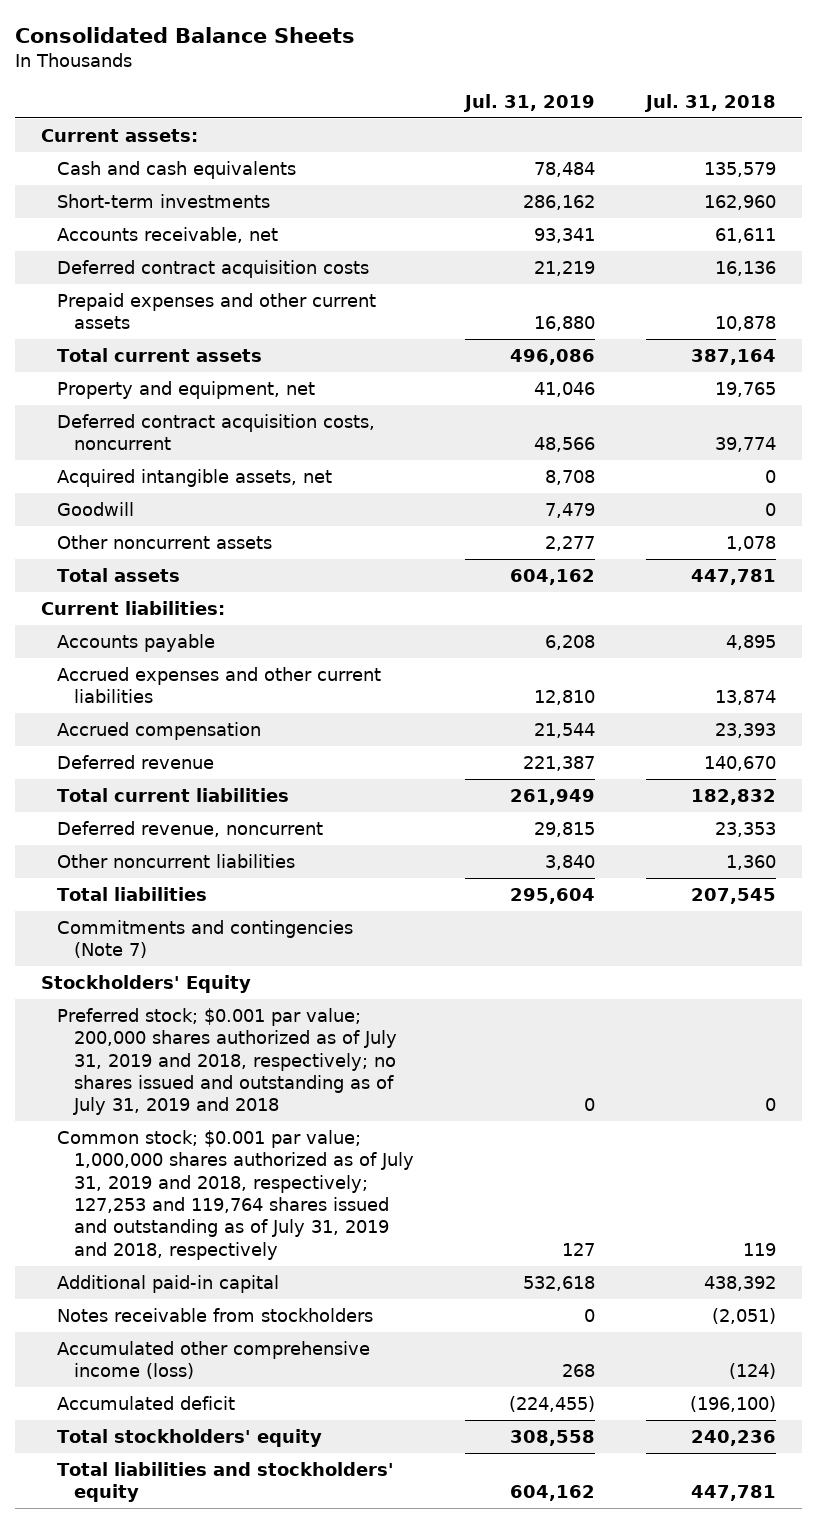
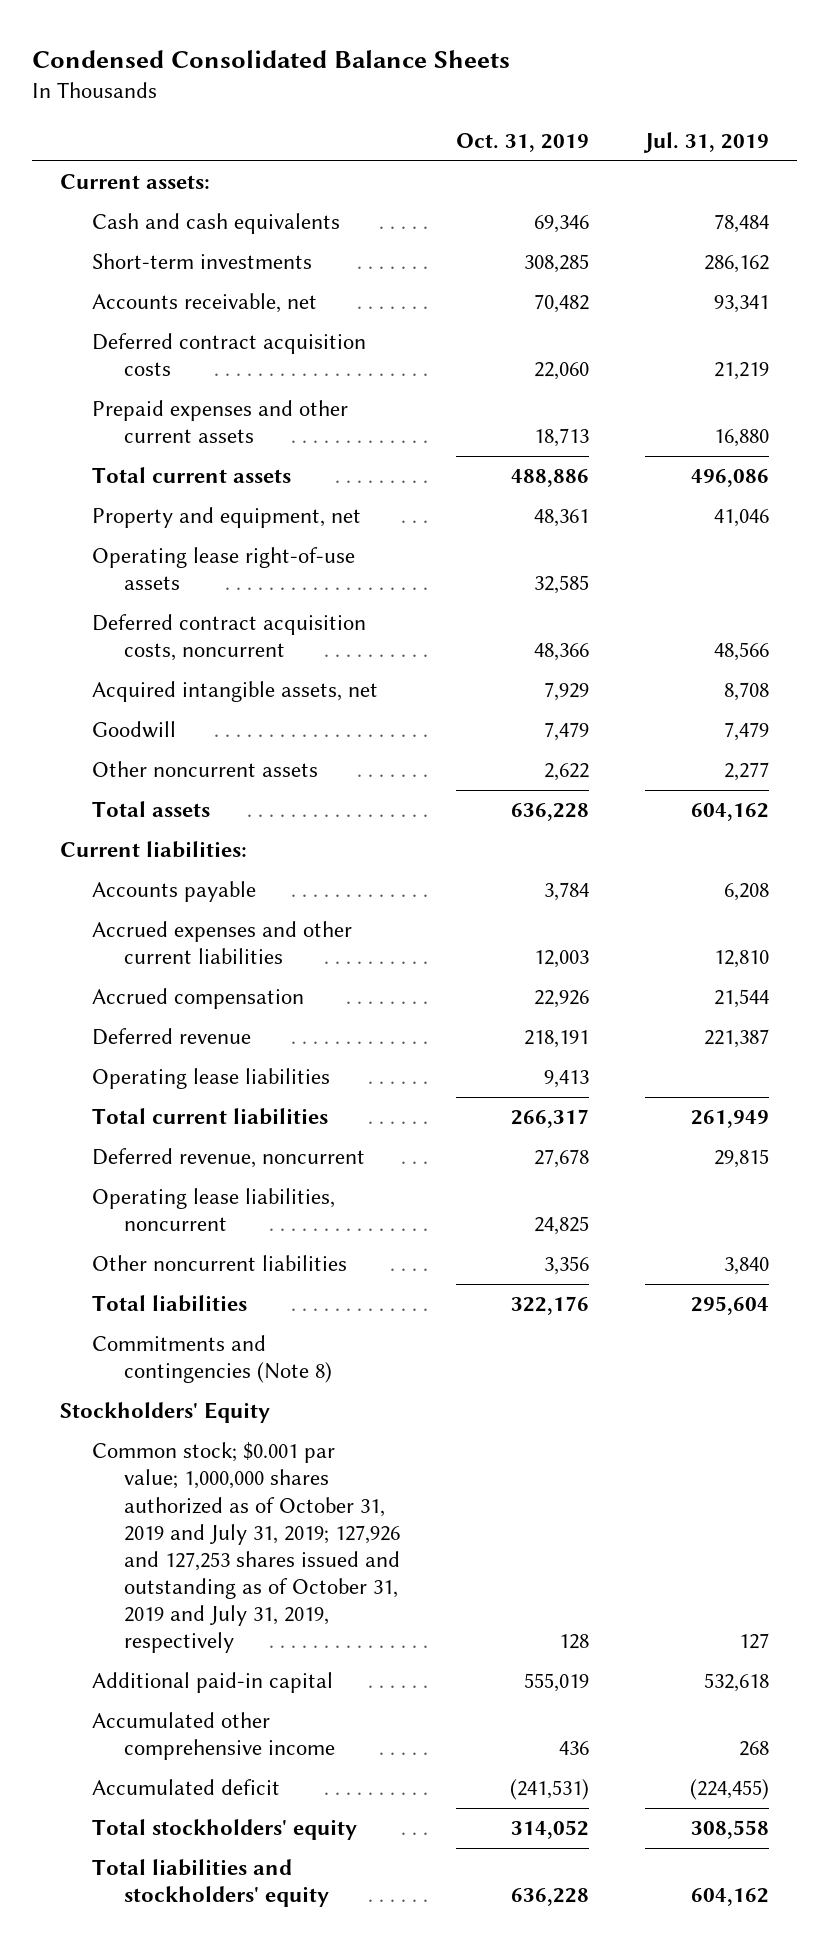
[14,26,355,43] Consolidated Balance Sheets -> [32,49,511,68] Condensed Consolidated Balance Sheets
[644,93,777,112] Jul. 31, 2018 -> none
none -> [456,133,590,153] Oct. 31, 2019
none -> [92,547,356,591] Operating lease right-of-use assets
none -> [92,1068,331,1090] Operating lease liabilities
none -> [92,1188,336,1232] Operating lease liabilities, noncurrent
[57,919,354,959] Commitments and contingencies (Note 7) -> [92,1335,333,1384] Commitments and contingencies (Note 8)
[57,1007,397,1116] Preferred stock; $0.001 par value; 200,000 shares authorized as of July 31, 2019 and 2018, respectively; no shares issued and outstanding as of July 31, 2019 and 2018 -> none
[57,1129,414,1260] Common stock; $0.001 par value; 1,000,000 shares authorized as of July 31, 2019 and 2018, respectively; 127,253 and 119,764 shares issued and outstanding as of July 31, 2019 and 2018, respectively -> [92,1442,401,1654] Common stock; $0.001 par value; 1,000,000 shares authorized as of October 31, 2019 and July 31, 2019; 127,926 and 127,253 shares issued and outstanding as of October 31, 2019 and July 31, 2019, respectively
[57,1307,374,1322] Notes receivable from stockholders -> none
[57,1340,371,1380] Accumulated other comprehensive income (loss) -> [92,1712,336,1761] Accumulated other comprehensive income

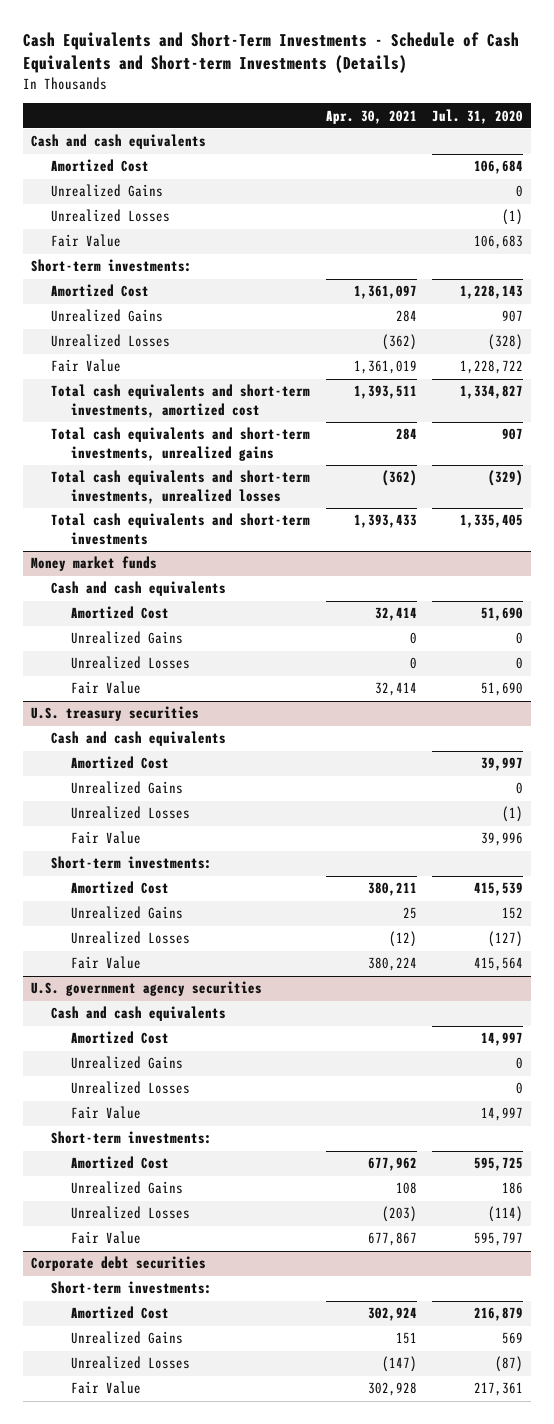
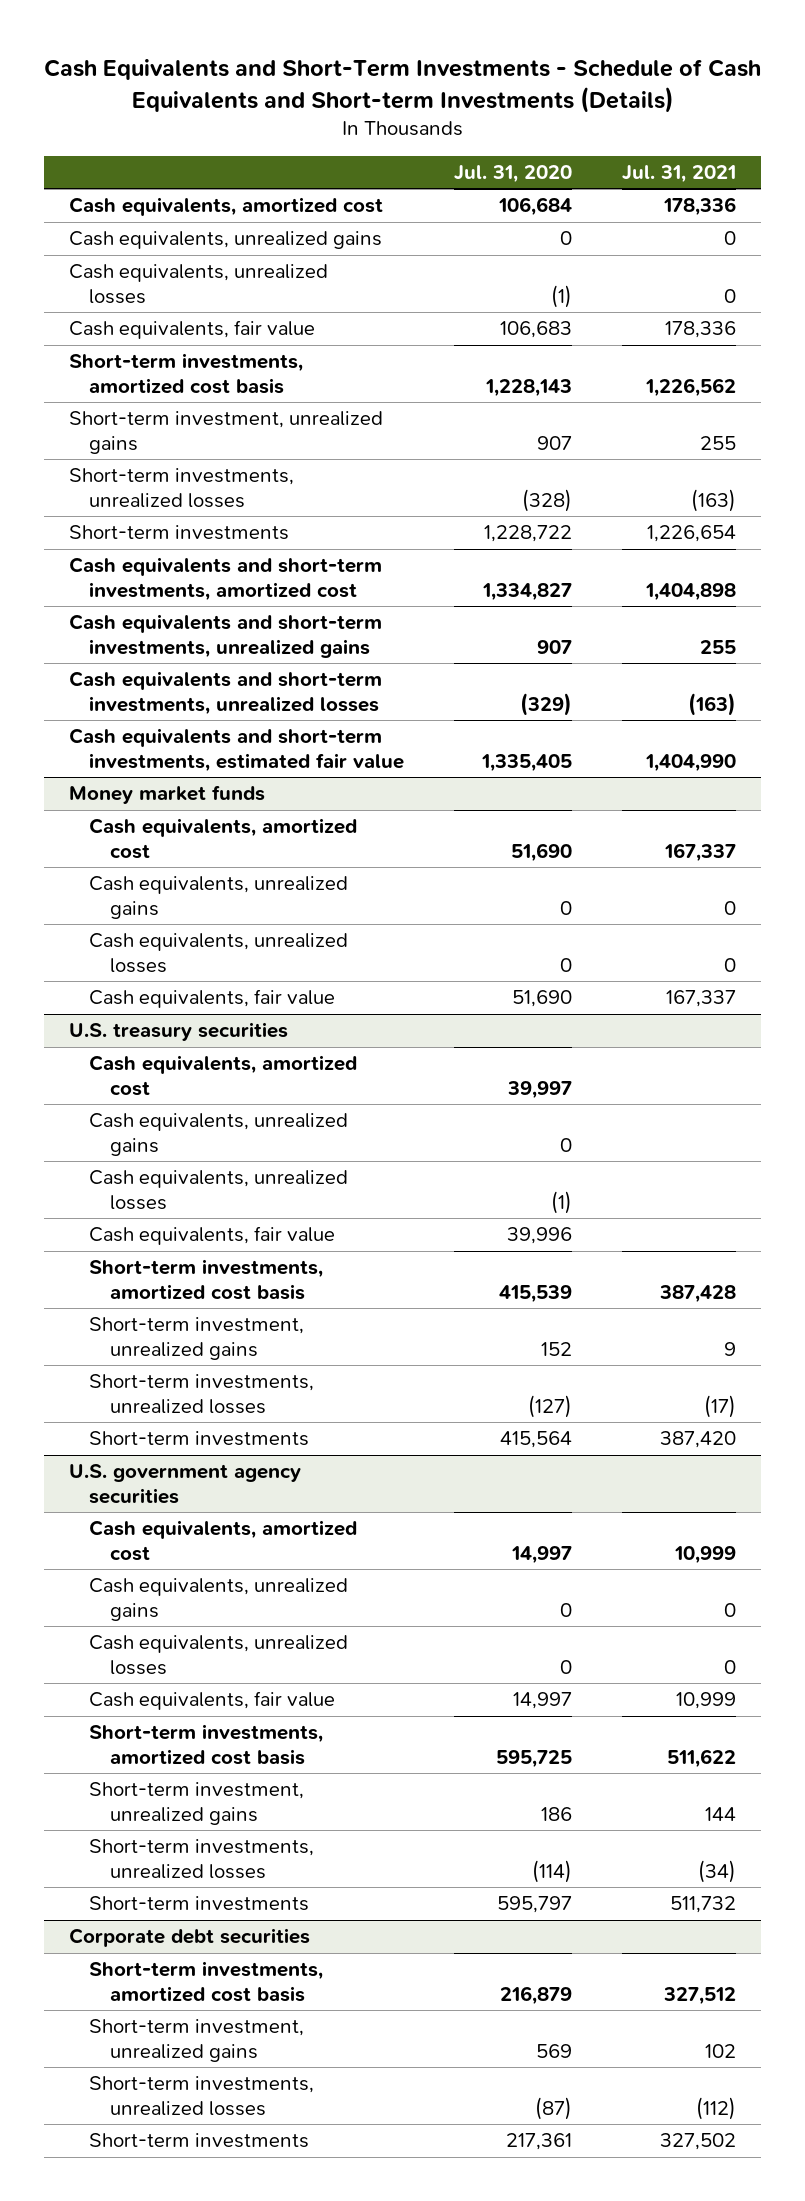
[325,109,417,124] Apr. 30, 2021 -> none
none -> [622,164,737,183] Jul. 31, 2021
[30,134,206,150] Cash and cash equivalents -> none
[30,259,192,273] Short-term investments: -> none
[51,159,150,173] Amortized Cost -> [68,197,383,217] Cash equivalents, amortized cost
[51,184,164,198] Unrealized Gains -> [68,231,382,250] Cash equivalents, unrealized gains
[51,209,171,223] Unrealized Losses -> [68,264,328,304] Cash equivalents, unrealized losses
[51,234,122,248] Fair Value -> [68,320,315,340] Cash equivalents, fair value
[51,284,150,298] Amortized Cost -> [68,353,303,394] Short-term investments, amortized cost basis
[51,309,164,323] Unrealized Gains -> [68,411,383,454] Short-term investment, unrealized gains
[51,334,171,348] Unrealized Losses -> [68,468,294,508] Short-term investments, unrealized losses
[51,359,122,373] Fair Value -> [68,525,289,541] Short-term investments
[51,384,311,418] Total cash equivalents and short-term investments, amortized cost -> [68,557,382,601] Cash equivalents and short-term investments, amortized cost
[51,427,311,461] Total cash equivalents and short-term investments, unrealized gains -> [68,614,382,658] Cash equivalents and short-term investments, unrealized gains
[51,470,311,504] Total cash equivalents and short-term investments, unrealized losses -> [68,671,382,715] Cash equivalents and short-term investments, unrealized losses
[51,513,311,545] Total cash equivalents and short-term investments -> [68,728,405,772] Cash equivalents and short-term investments, estimated fair value
[51,581,227,597] Cash and cash equivalents -> none
[71,606,170,620] Amortized Cost -> [89,818,358,859] Cash equivalents, amortized cost
[71,631,184,645] Unrealized Gains -> [89,876,349,919] Cash equivalents, unrealized gains
[71,656,191,670] Unrealized Losses -> [89,933,349,973] Cash equivalents, unrealized losses
[71,681,142,695] Fair Value -> [89,989,336,1009] Cash equivalents, fair value
[51,731,227,747] Cash and cash equivalents -> none
[51,856,213,870] Short-term investments: -> none
[71,756,170,770] Amortized Cost -> [89,1055,358,1096] Cash equivalents, amortized cost
[71,781,184,795] Unrealized Gains -> [89,1113,349,1156] Cash equivalents, unrealized gains
[71,806,191,820] Unrealized Losses -> [89,1170,349,1210] Cash equivalents, unrealized losses
[71,831,142,845] Fair Value -> [89,1226,336,1246] Cash equivalents, fair value
[71,881,170,895] Amortized Cost -> [89,1259,324,1300] Short-term investments, amortized cost basis
[71,906,184,920] Unrealized Gains -> [89,1317,305,1360] Short-term investment, unrealized gains
[71,931,191,945] Unrealized Losses -> [89,1374,315,1414] Short-term investments, unrealized losses
[71,956,142,970] Fair Value -> [89,1431,310,1447] Short-term investments
[51,1006,227,1022] Cash and cash equivalents -> none
[51,1131,213,1145] Short-term investments: -> none
[71,1031,170,1045] Amortized Cost -> [89,1520,358,1561] Cash equivalents, amortized cost
[71,1056,184,1070] Unrealized Gains -> [89,1578,349,1621] Cash equivalents, unrealized gains
[71,1081,191,1095] Unrealized Losses -> [89,1635,349,1675] Cash equivalents, unrealized losses
[71,1106,142,1120] Fair Value -> [89,1691,336,1711] Cash equivalents, fair value
[71,1156,170,1170] Amortized Cost -> [89,1724,324,1765] Short-term investments, amortized cost basis
[71,1181,184,1195] Unrealized Gains -> [89,1782,305,1825] Short-term investment, unrealized gains
[71,1206,191,1220] Unrealized Losses -> [89,1839,315,1879] Short-term investments, unrealized losses
[71,1231,142,1245] Fair Value -> [89,1896,310,1912] Short-term investments
[51,1281,213,1295] Short-term investments: -> none
[71,1306,170,1320] Amortized Cost -> [89,1961,324,2002] Short-term investments, amortized cost basis
[71,1331,184,1345] Unrealized Gains -> [89,2019,305,2062] Short-term investment, unrealized gains
[71,1356,191,1370] Unrealized Losses -> [89,2076,315,2116] Short-term investments, unrealized losses
[71,1381,142,1395] Fair Value -> [89,2133,310,2149] Short-term investments

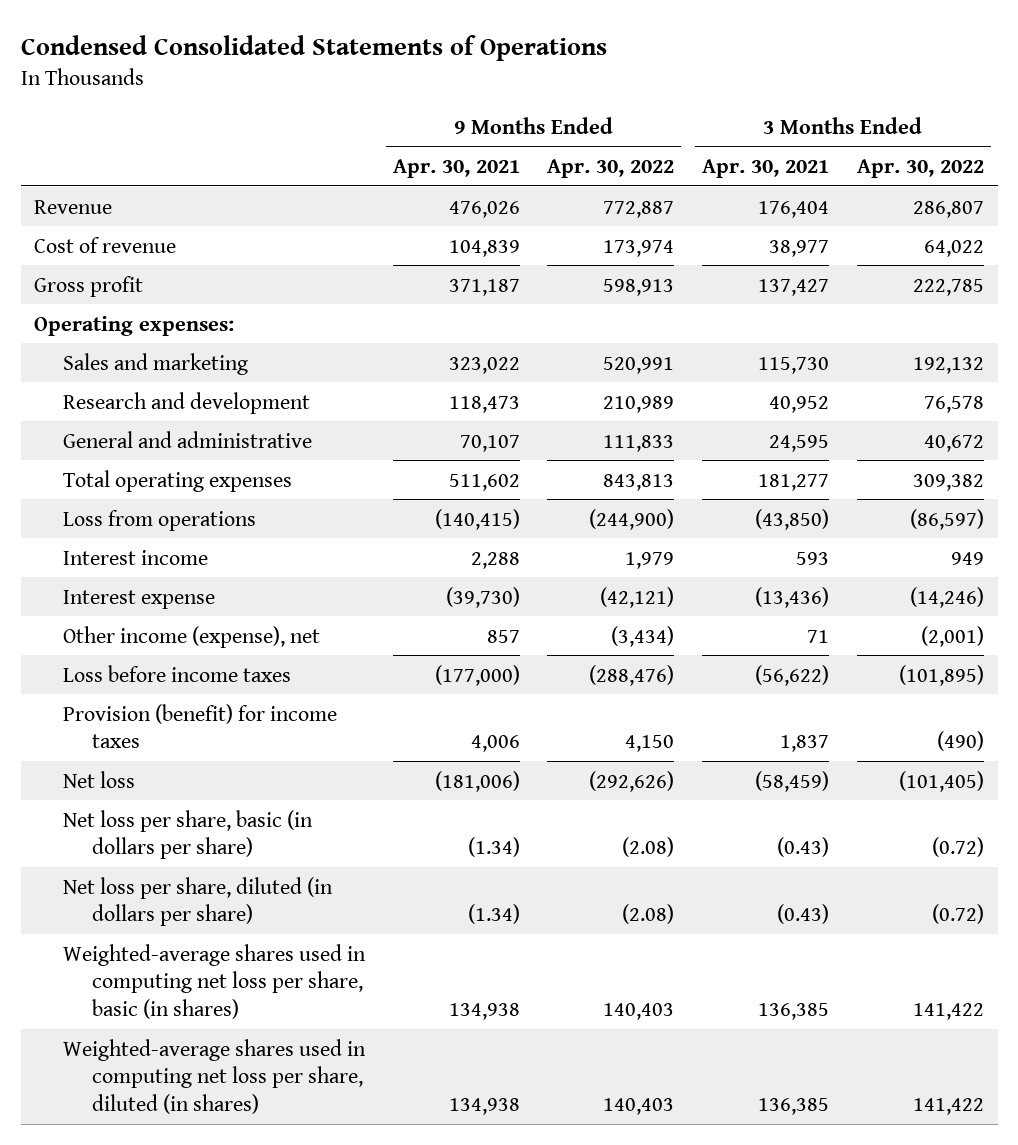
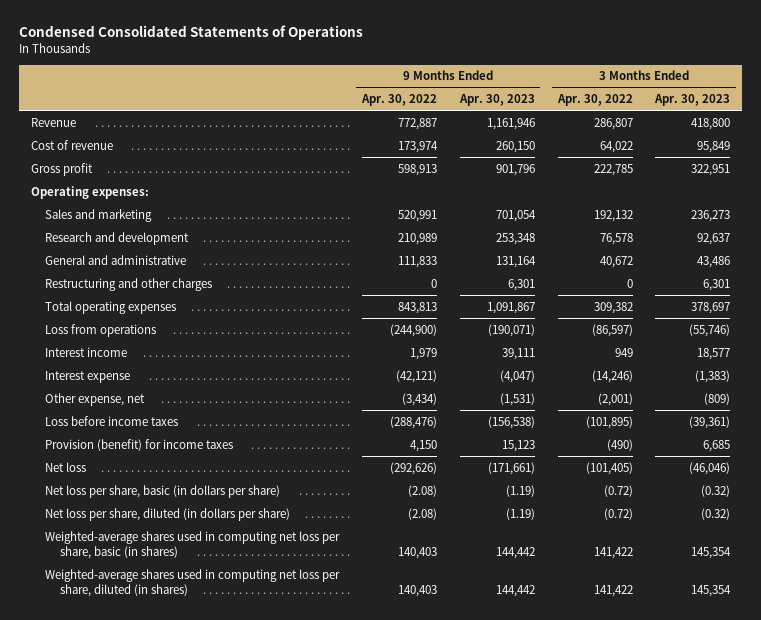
[392,158,520,178] Apr. 30, 2021 -> none
[702,158,830,178] Apr. 30, 2021 -> none
none -> [458,94,535,107] Apr. 30, 2023
none -> [654,94,731,107] Apr. 30, 2023
none -> [45,277,213,291] Restructuring and other charges
[63,625,321,648] Other income (expense), net -> [45,392,146,406] Other expense, net

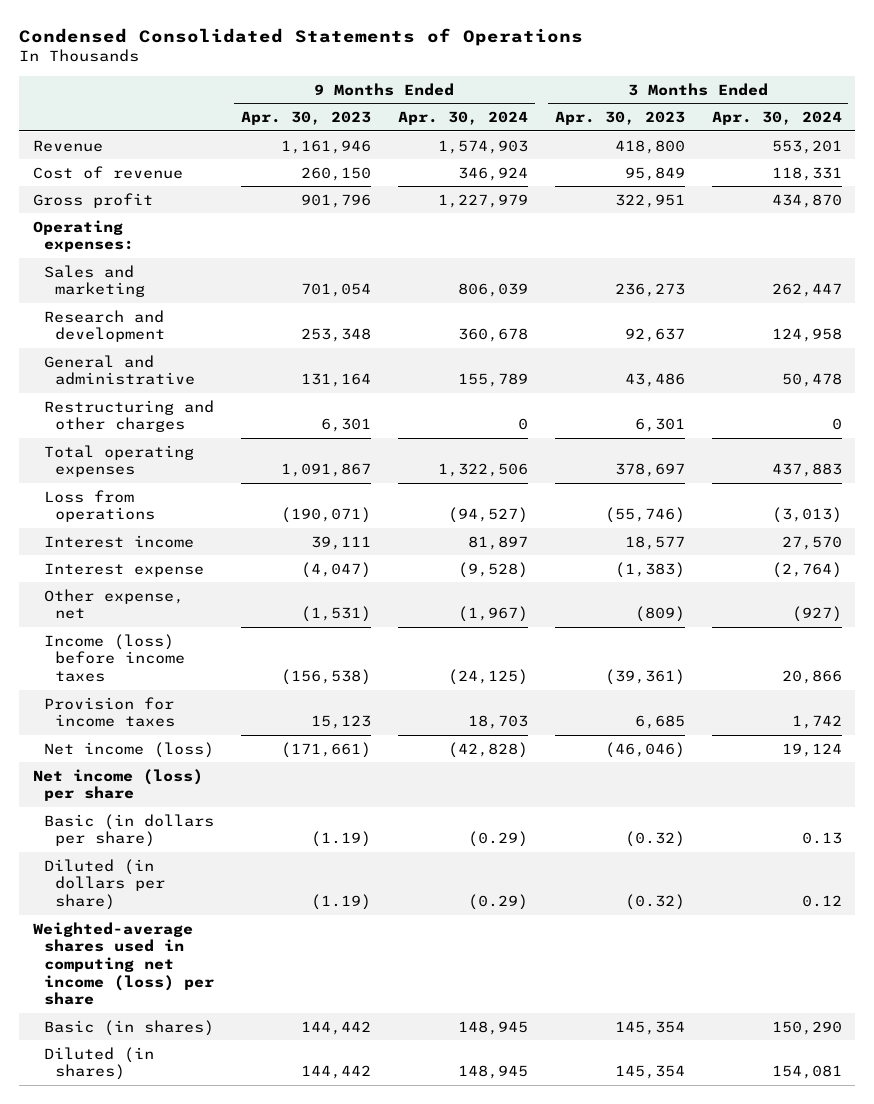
[360,94,437,107] Apr. 30, 2022 -> none
[556,94,633,107] Apr. 30, 2022 -> none
none -> [397,110,528,125] Apr. 30, 2024
none -> [711,110,842,125] Apr. 30, 2024
[45,415,179,426] Loss before income taxes -> [44,633,186,682] Income (loss) before income taxes
[45,438,234,451] Provision (benefit) for income taxes -> [44,696,176,728] Provision for income taxes
[45,461,87,472] Net loss -> [44,741,215,758] Net income (loss)
none -> [32,768,203,802] Net income (loss) per share
[45,484,281,498] Net loss per share, basic (in dollars per share) -> [44,813,215,848] Basic (in dollars per share)
[45,507,291,521] Net loss per share, diluted (in dollars per share) -> [44,858,166,910] Diluted (in dollars per share)
none -> [32,921,215,1006] Weighted-average shares used in computing net income (loss) per share
[45,530,341,559] Weighted-average shares used in computing net loss per share, basic (in shares) -> [44,1019,215,1036] Basic (in shares)
[45,568,341,597] Weighted-average shares used in computing net loss per share, diluted (in shares) -> [44,1046,155,1081] Diluted (in shares)

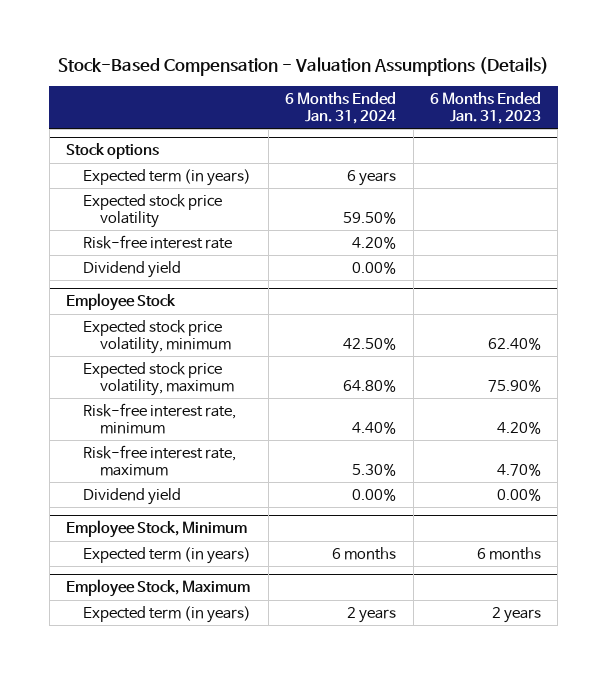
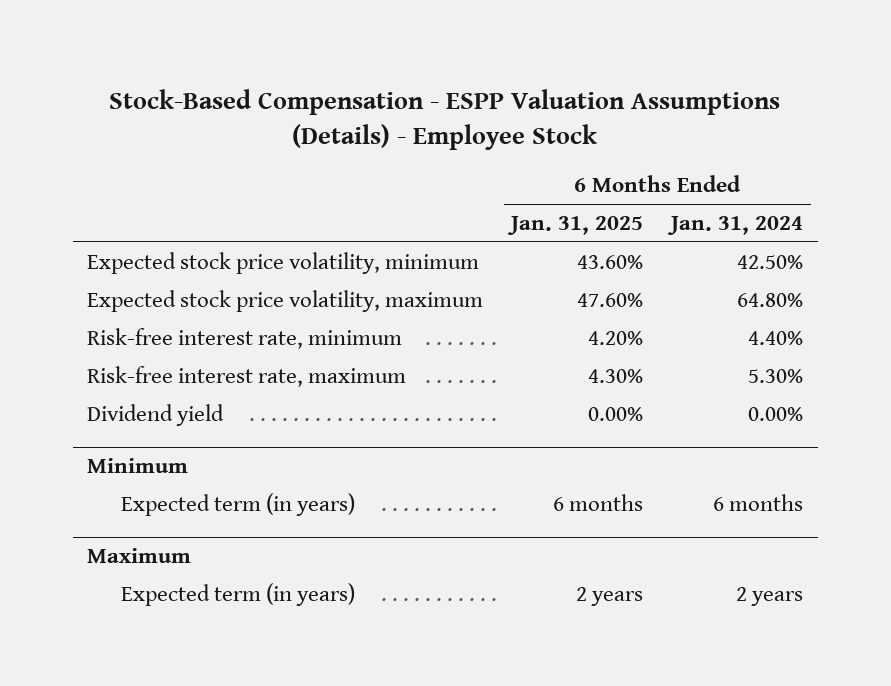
[57,57,549,77] Stock-Based Compensation - Valuation Assumptions (Details) -> [109,88,781,150] Stock-Based Compensation - ESPP Valuation Assumptions (Details) - Employee Stock
[430,91,542,124] 6 Months Ended Jan. 31, 2023 -> none
none -> [507,215,644,235] Jan. 31, 2025
[66,143,160,160] Stock options -> none
[83,168,252,186] Expected term (in years) -> none
[83,193,223,229] Expected stock price volatility -> none
[83,234,233,249] Risk-free interest rate -> none
[83,260,182,278] Dividend yield -> none
[66,293,177,312] Employee Stock -> none
[66,520,248,539] Employee Stock, Minimum -> none
none -> [87,458,189,474] Minimum
[66,579,251,598] Employee Stock, Maximum -> none
none -> [87,548,192,564] Maximum

